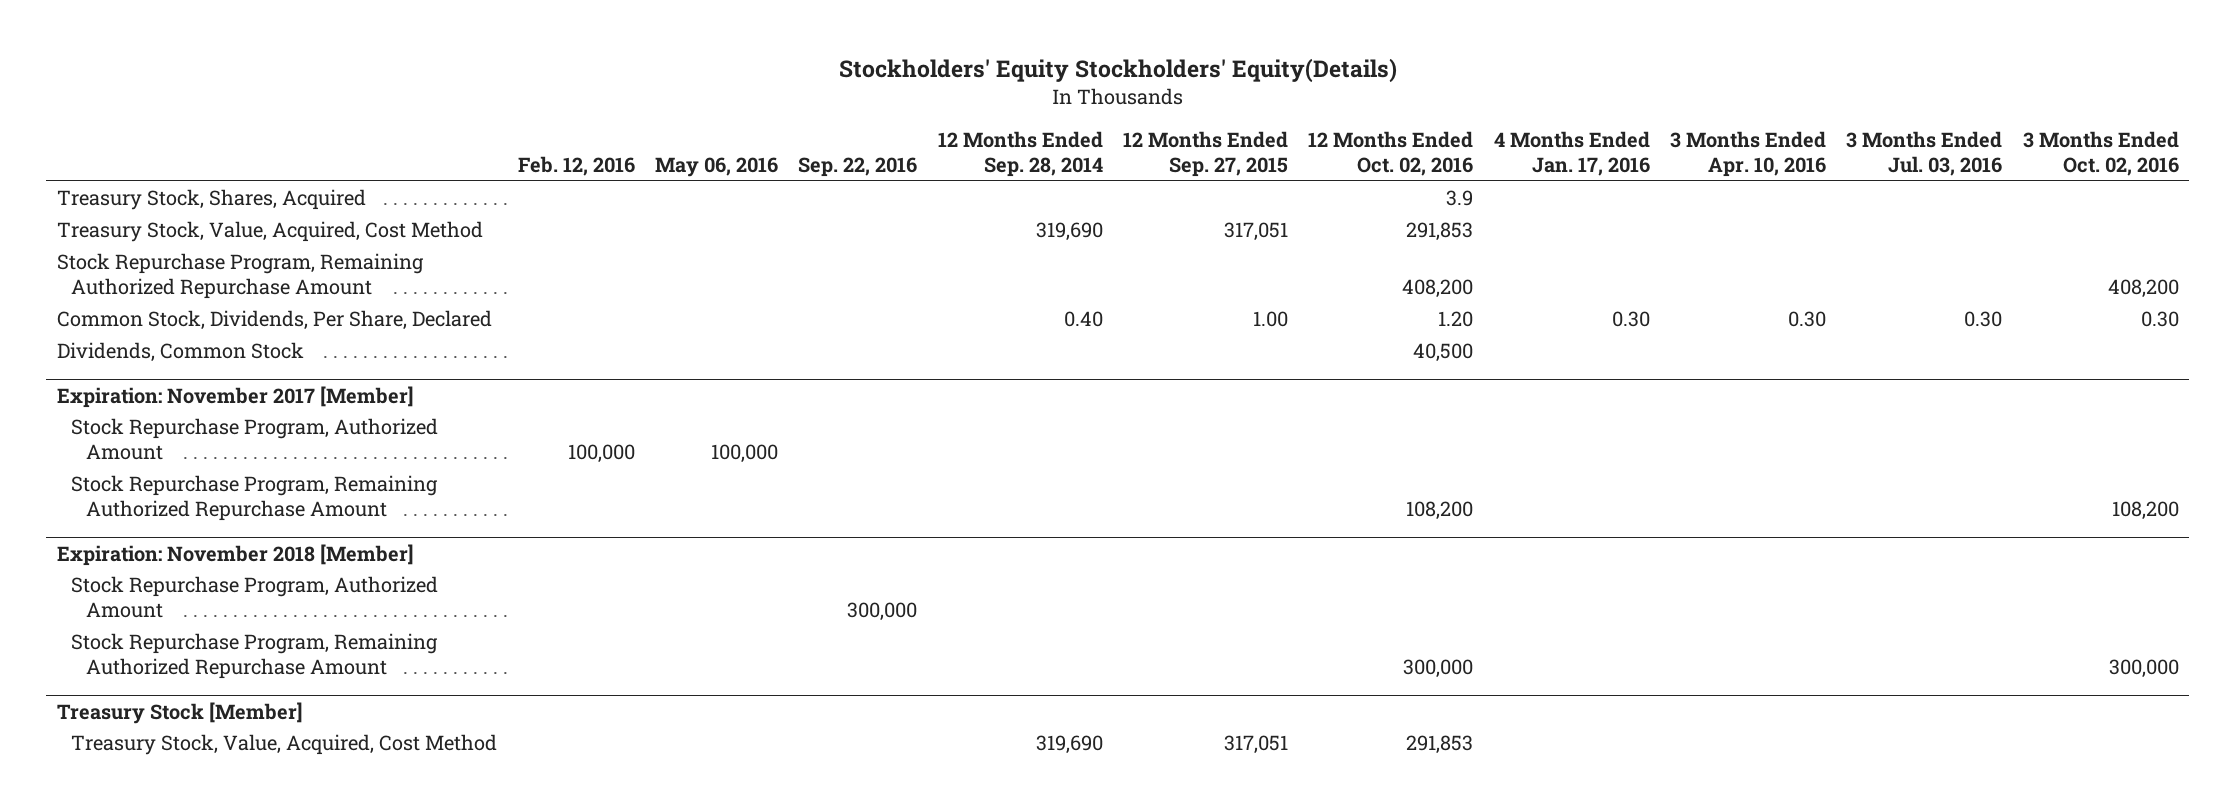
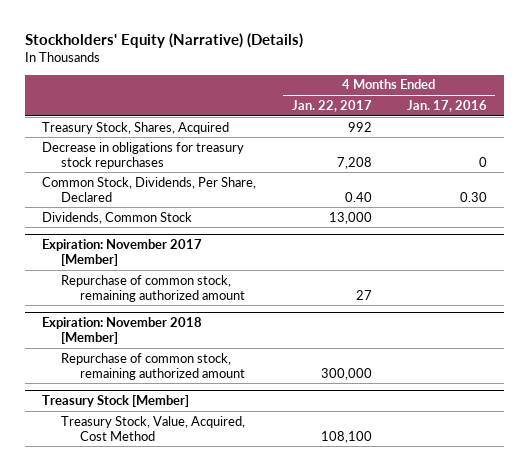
[838,58,1397,84] Stockholders' Equity Stockholders' Equity(Details) -> [24,32,303,48] Stockholders' Equity (Narrative) (Details)
[517,155,635,176] Feb. 12, 2016 -> none
[655,156,779,177] May 06, 2016 -> none
[798,156,918,177] Sep. 22, 2016 -> none
[937,130,1103,177] 12 Months Ended Sep. 28, 2014 -> none
[1123,130,1289,177] 12 Months Ended Sep. 27, 2015 -> none
[1308,130,1474,176] 12 Months Ended Oct. 02, 2016 -> none
[1669,130,1826,177] 3 Months Ended Apr. 10, 2016 -> none
[1846,130,2003,176] 3 Months Ended Jul. 03, 2016 -> none
[2022,130,2179,176] 3 Months Ended Oct. 02, 2016 -> none
none -> [291,99,372,112] Jan. 22, 2017
[56,221,483,243] Treasury Stock, Value, Acquired, Cost Method -> none
[56,253,424,300] Stock Repurchase Program, Remaining Authorized Repurchase Amount -> none
none -> [42,141,245,169] Decrease in obligations for treasury stock repurchases
[71,418,439,461] Stock Repurchase Program, Authorized Amount -> none
[71,475,439,522] Stock Repurchase Program, Remaining Authorized Repurchase Amount -> [61,274,245,302] Repurchase of common stock, remaining authorized amount
[71,576,439,619] Stock Repurchase Program, Authorized Amount -> none
[71,633,439,680] Stock Repurchase Program, Remaining Authorized Repurchase Amount -> [61,352,245,380] Repurchase of common stock, remaining authorized amount

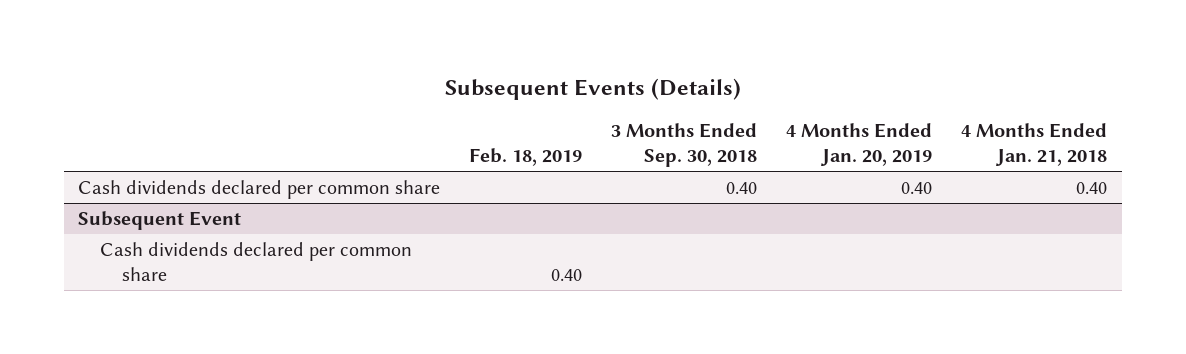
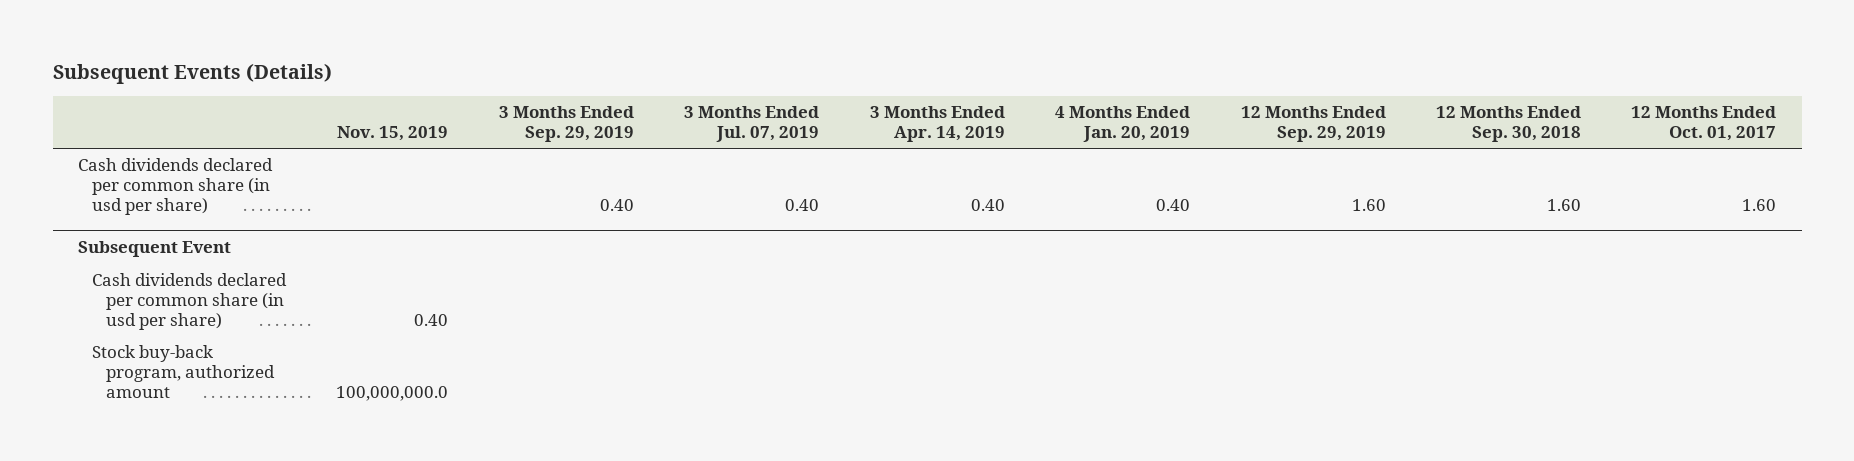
[469,148,583,167] Feb. 18, 2019 -> none
[611,123,758,168] 3 Months Ended Sep. 30, 2018 -> none
[961,123,1108,167] 4 Months Ended Jan. 21, 2018 -> none
none -> [337,125,449,141] Nov. 15, 2019
none -> [498,105,634,142] 3 Months Ended Sep. 29, 2019
none -> [684,105,820,142] 3 Months Ended Jul. 07, 2019
none -> [869,105,1005,142] 3 Months Ended Apr. 14, 2019
none -> [1240,105,1386,142] 12 Months Ended Sep. 29, 2019
none -> [1435,105,1581,142] 12 Months Ended Sep. 30, 2018
none -> [1631,105,1777,141] 12 Months Ended Oct. 01, 2017
[78,179,441,199] Cash dividends declared per common share -> [77,158,273,216] Cash dividends declared per common share (in usd per share)
[99,241,412,282] Cash dividends declared per common share -> [92,273,288,331] Cash dividends declared per common share (in usd per share)
none -> [92,345,276,399] Stock buy-back program, authorized amount

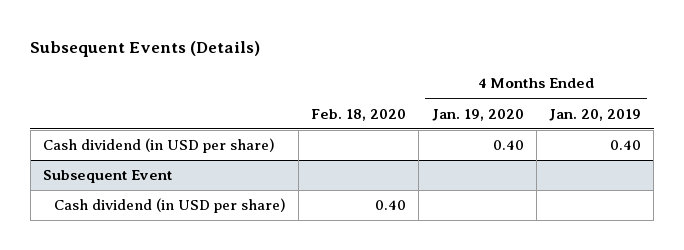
[337,125,449,141] Nov. 15, 2019 -> none
[498,105,634,142] 3 Months Ended Sep. 29, 2019 -> none
[684,105,820,142] 3 Months Ended Jul. 07, 2019 -> none
[869,105,1005,142] 3 Months Ended Apr. 14, 2019 -> none
[1240,105,1386,142] 12 Months Ended Sep. 29, 2019 -> none
[1435,105,1581,142] 12 Months Ended Sep. 30, 2018 -> none
[1631,105,1777,141] 12 Months Ended Oct. 01, 2017 -> none
none -> [311,108,407,121] Feb. 18, 2020
none -> [431,108,524,121] Jan. 19, 2020
[77,158,273,216] Cash dividends declared per common share (in usd per share) -> [43,138,276,154] Cash dividend (in USD per share)
[92,345,276,399] Stock buy-back program, authorized amount -> none
[92,273,288,331] Cash dividends declared per common share (in usd per share) -> [53,198,286,214] Cash dividend (in USD per share)

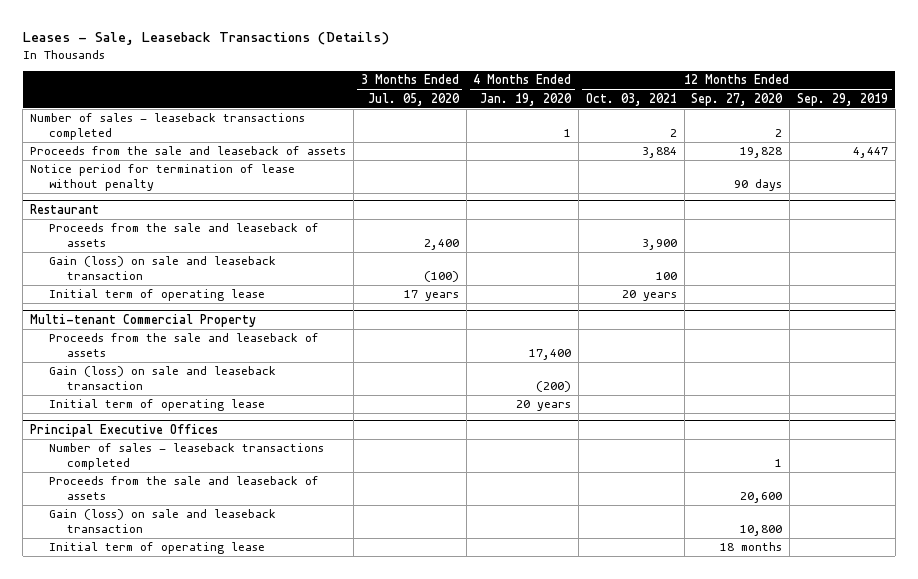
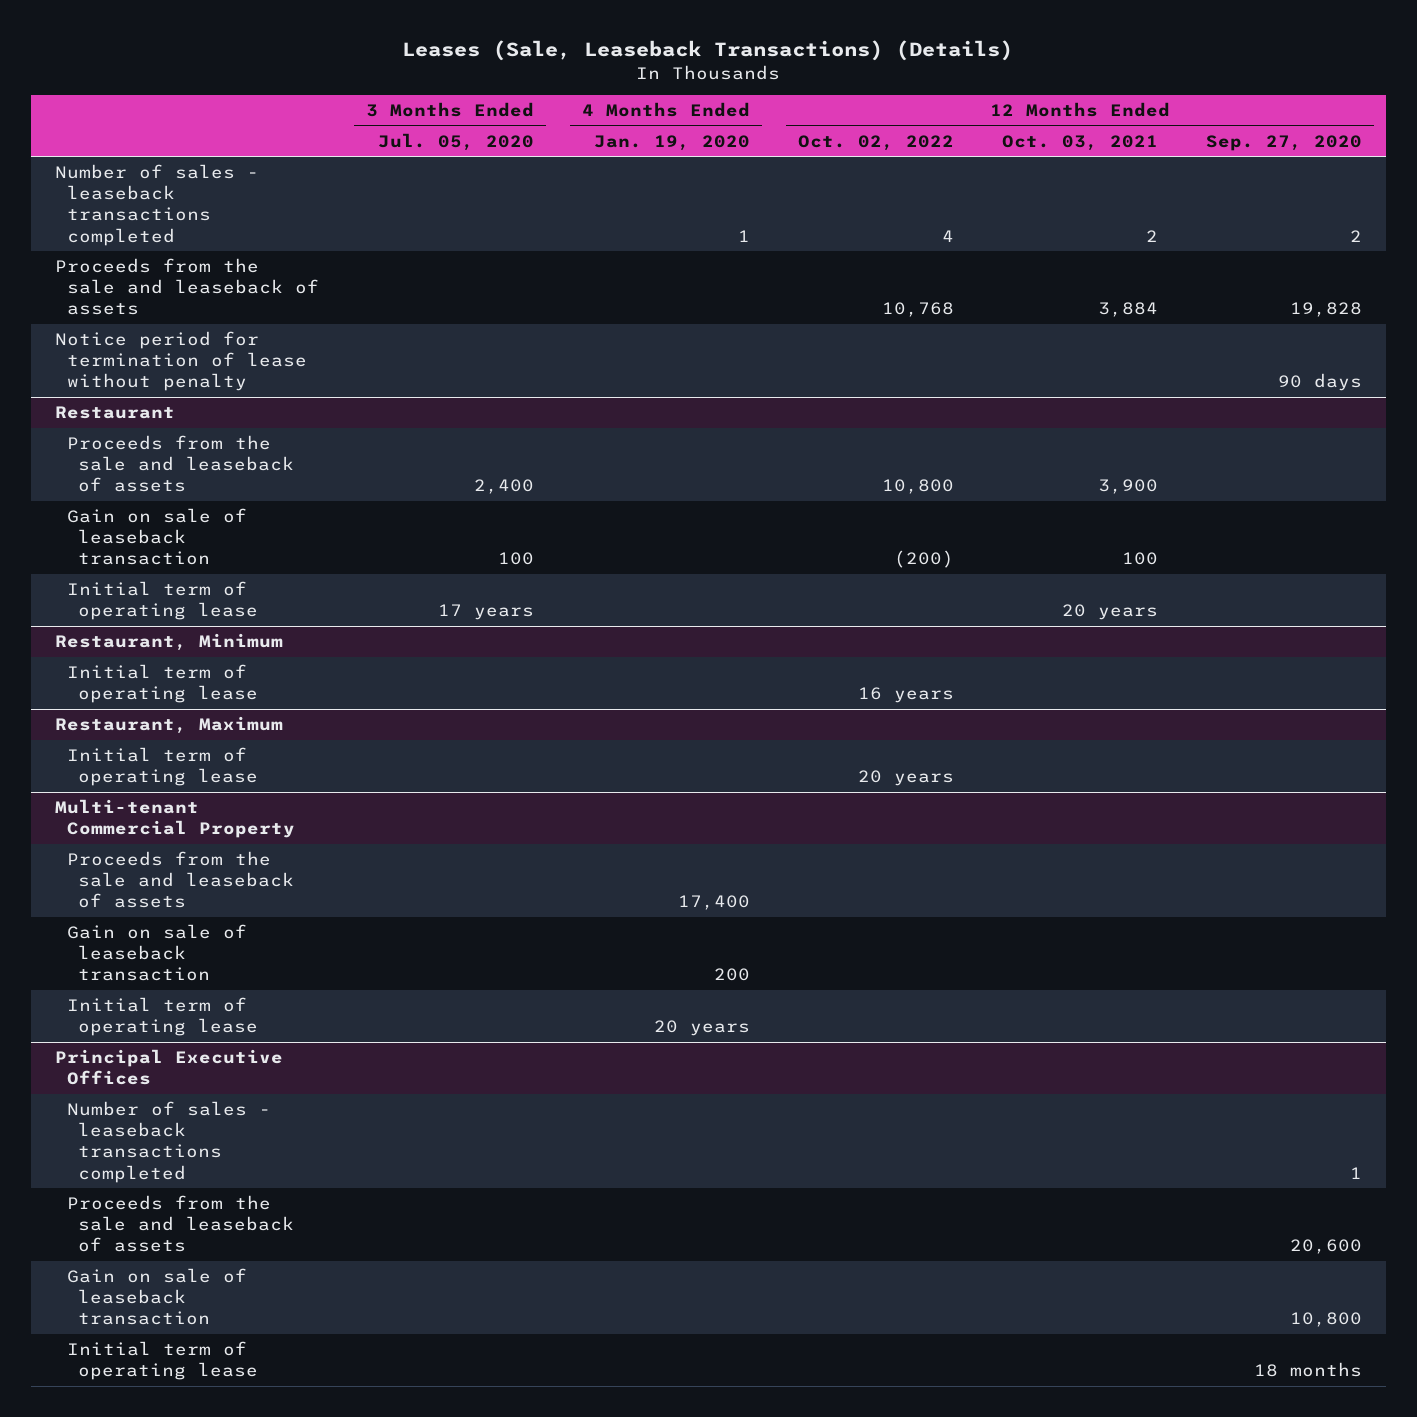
[22,32,389,46] Leases - Sale, Leaseback Transactions (Details) -> [402,40,1014,62] Leases (Sale, Leaseback Transactions) (Details)
[796,92,888,106] Sep. 29, 2019 -> none
none -> [798,134,955,151] Oct. 02, 2022
[48,256,276,281] Gain (loss) on sale and leaseback transaction -> [66,508,247,566] Gain on sale of leaseback transaction
[423,271,459,283] (100) -> [498,552,535,566] 100
none -> [54,633,283,652] Restaurant, Minimum
none -> [66,664,259,704] Initial term of operating lease
none -> [54,716,283,735] Restaurant, Maximum
none -> [66,747,259,787] Initial term of operating lease
[48,366,276,391] Gain (loss) on sale and leaseback transaction -> [66,924,247,982] Gain on sale of leaseback transaction
[536,381,572,393] (200) -> [714,968,751,982] 200
[48,509,276,534] Gain (loss) on sale and leaseback transaction -> [66,1268,247,1326] Gain on sale of leaseback transaction

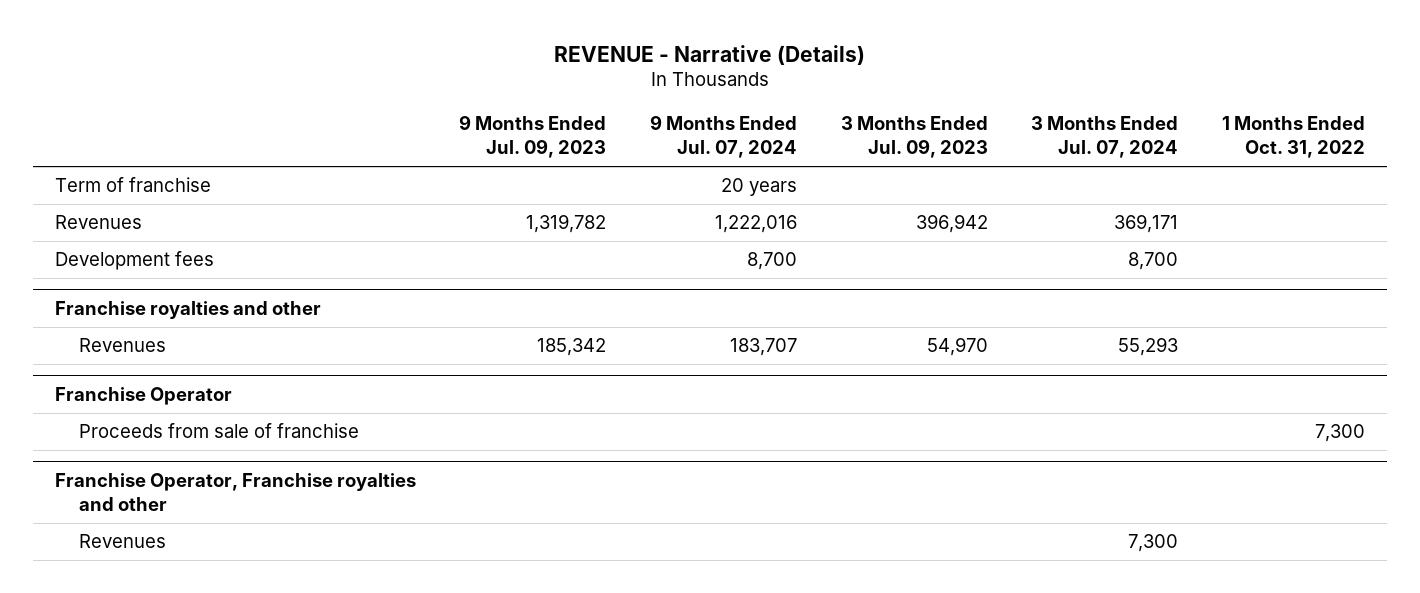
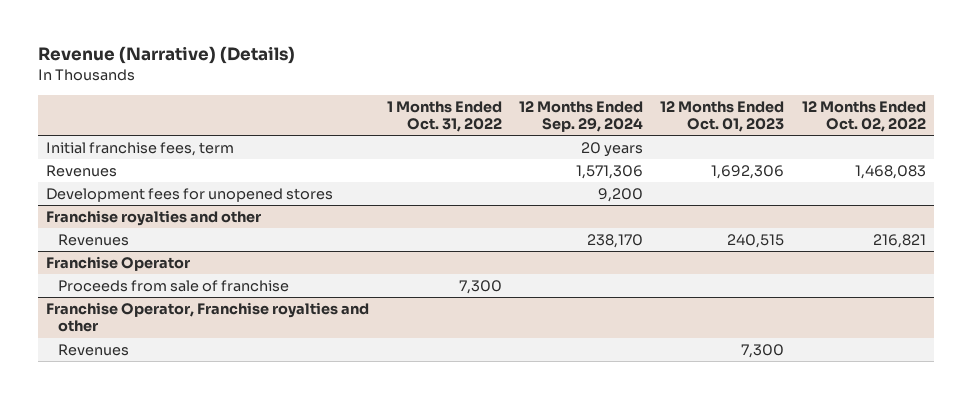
[553,44,865,65] REVENUE - Narrative (Details) -> [37,46,295,65] Revenue (Narrative) (Details)
[459,115,607,159] 9 Months Ended Jul. 09, 2023 -> none
[649,115,797,159] 9 Months Ended Jul. 07, 2024 -> none
[840,116,988,159] 3 Months Ended Jul. 09, 2023 -> none
[1031,116,1179,159] 3 Months Ended Jul. 07, 2024 -> none
none -> [518,100,643,132] 12 Months Ended Sep. 29, 2024
none -> [660,100,785,132] 12 Months Ended Oct. 01, 2023
none -> [801,100,926,132] 12 Months Ended Oct. 02, 2022
[54,177,211,193] Term of franchise -> [46,142,235,157] Initial franchise fees, term
[54,251,214,271] Development fees -> [46,188,334,203] Development fees for unopened stores

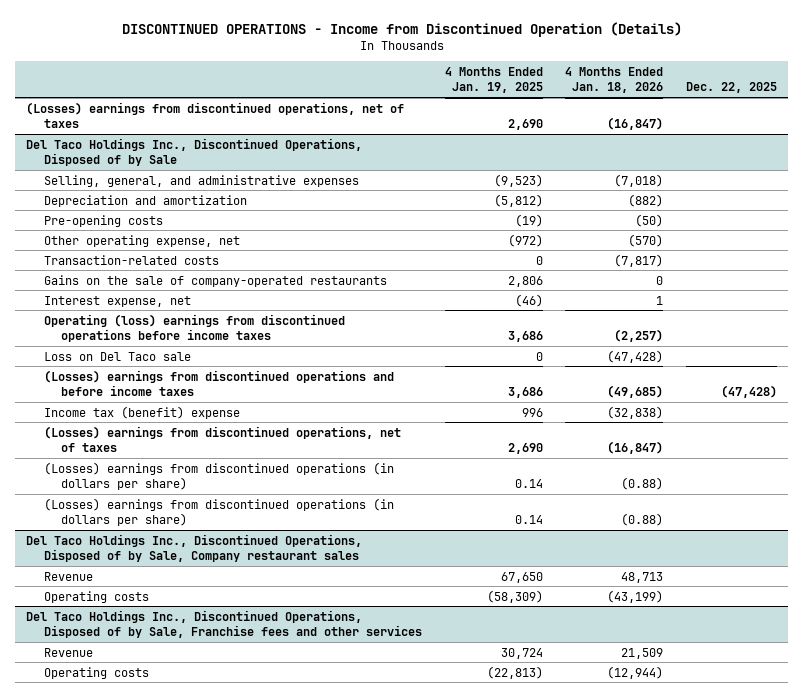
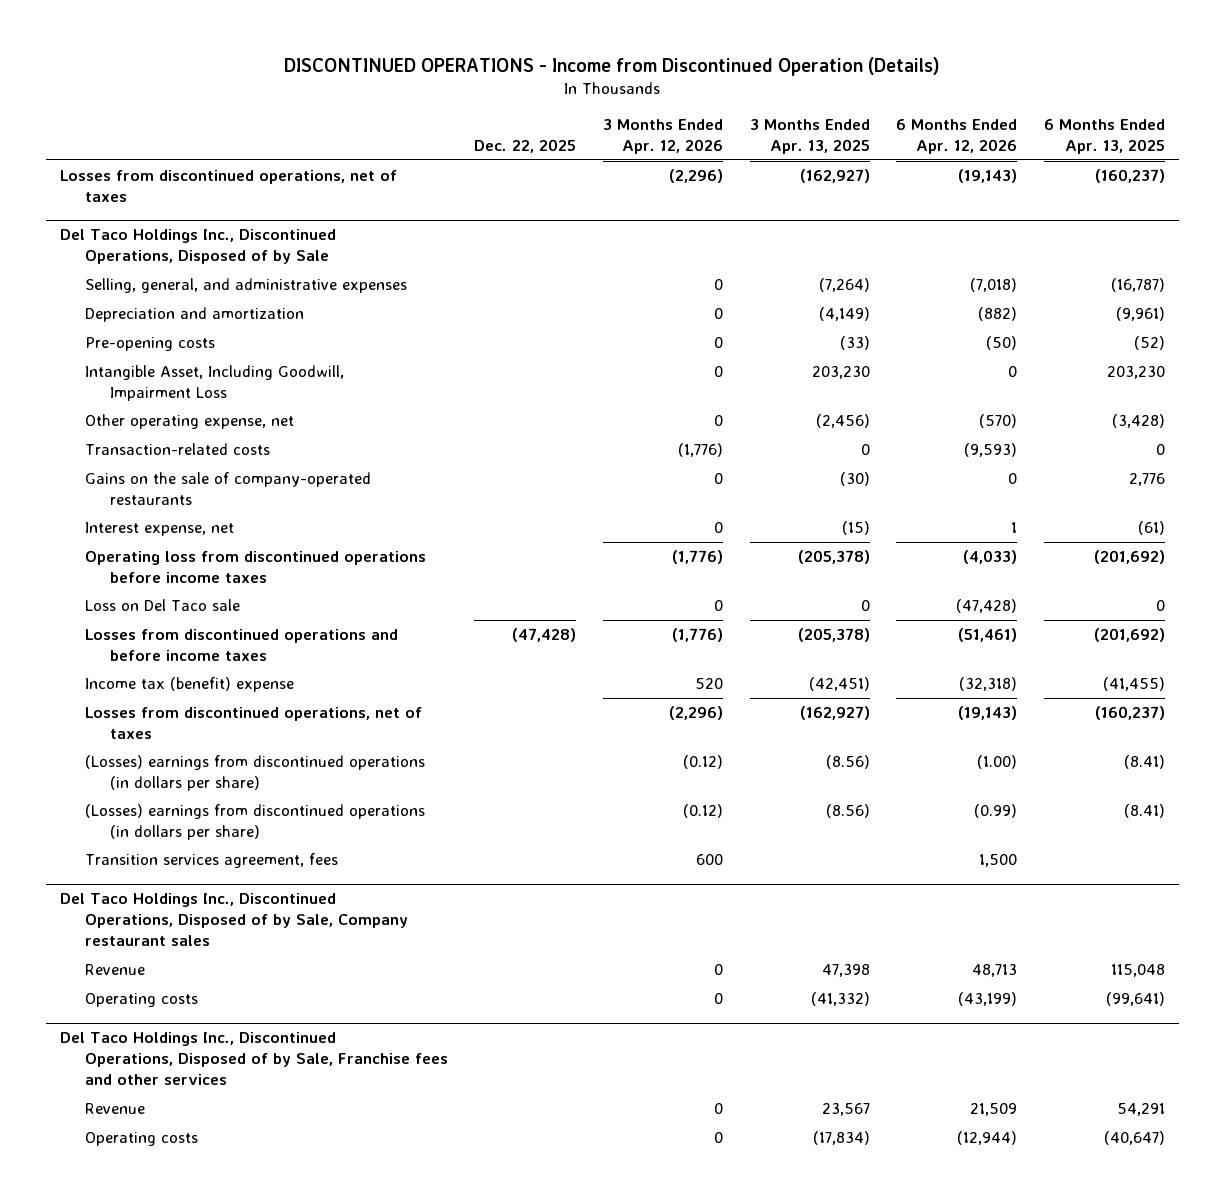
[444,67,543,94] 4 Months Ended Jan. 19, 2025 -> none
[565,67,664,94] 4 Months Ended Jan. 18, 2026 -> none
none -> [603,119,724,155] 3 Months Ended Apr. 12, 2026
none -> [749,119,870,155] 3 Months Ended Apr. 13, 2025
none -> [896,119,1018,155] 6 Months Ended Apr. 12, 2026
none -> [1044,119,1166,155] 6 Months Ended Apr. 13, 2025
[26,101,405,128] (Losses) earnings from discontinued operations, net of taxes -> [59,169,397,202] Losses from discontinued operations, net of taxes
none -> [84,364,344,401] Intangible Asset, Including Goodwill, Impairment Loss
[43,313,345,342] Operating (loss) earnings from discontinued operations before income taxes -> [84,550,426,583] Operating loss from discontinued operations before income taxes
[43,369,394,396] (Losses) earnings from discontinued operations and before income taxes -> [84,628,398,661] Losses from discontinued operations and before income taxes
[43,425,401,452] (Losses) earnings from discontinued operations, net of taxes -> [84,706,422,739] Losses from discontinued operations, net of taxes
none -> [84,852,338,868] Transition services agreement, fees

